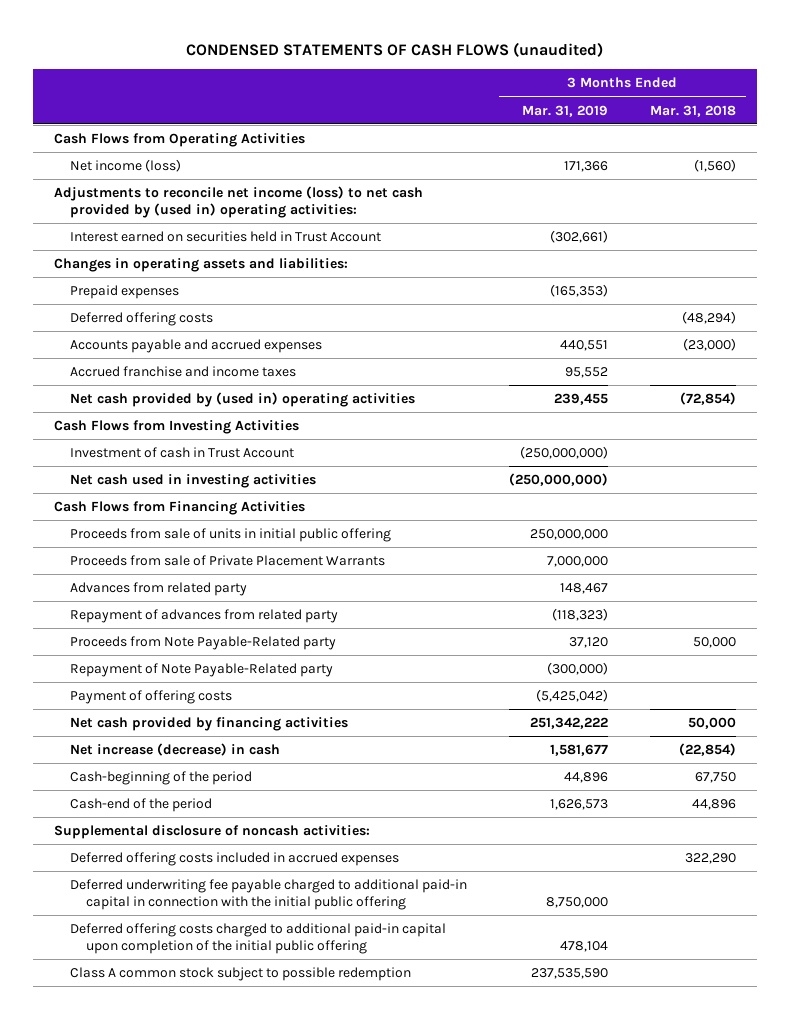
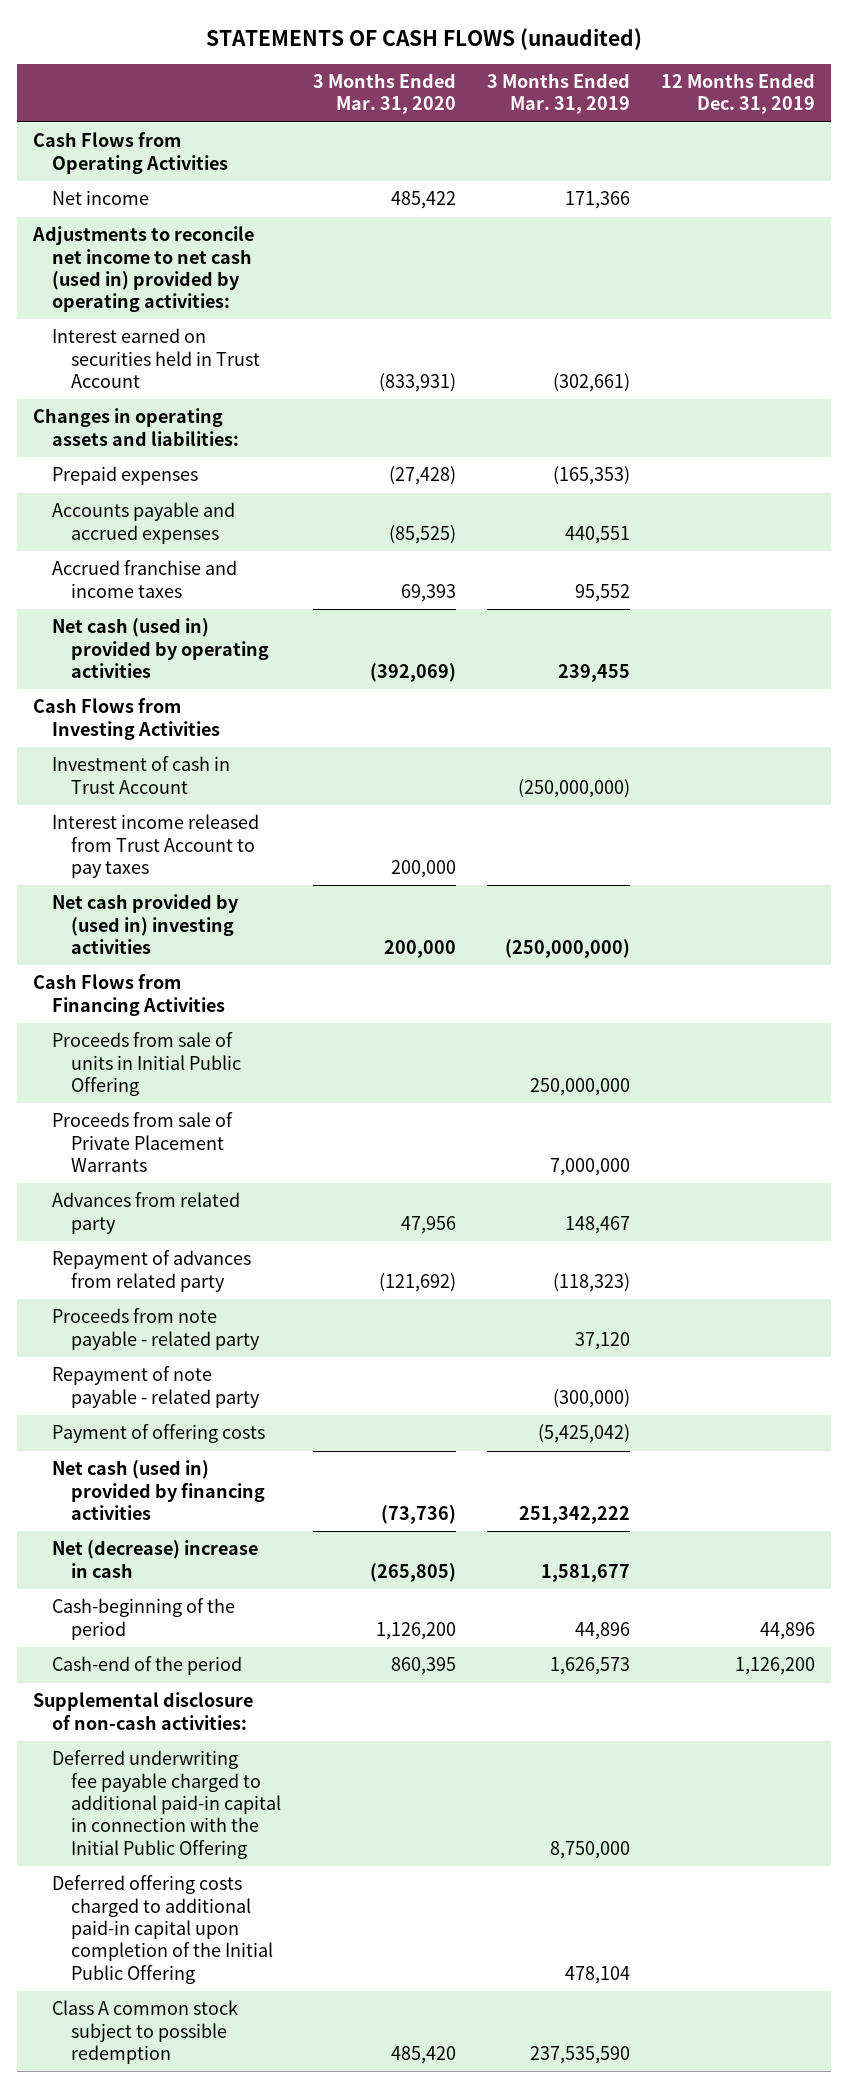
[185,41,603,57] CONDENSED STATEMENTS OF CASH FLOWS (unaudited) -> [206,27,643,50] STATEMENTS OF CASH FLOWS (unaudited)
[649,104,736,117] Mar. 31, 2018 -> none
none -> [312,73,456,115] 3 Months Ended Mar. 31, 2020
none -> [661,73,816,115] 12 Months Ended Dec. 31, 2019
[70,159,182,173] Net income (loss) -> [52,190,150,206] Net income
[54,186,424,218] Adjustments to reconcile net income (loss) to net cash provided by (used in) operating activities: -> [32,226,255,313] Adjustments to reconcile net income to net cash (used in) provided by operating activities:
[70,312,214,327] Deferred offering costs -> none
[70,392,416,408] Net cash provided by (used in) operating activities -> [52,618,270,678] Net cash (used in) provided by operating activities
none -> [52,814,260,878] Interest income released from Trust Account to pay taxes
[70,474,317,489] Net cash used in investing activities -> [52,894,240,954] Net cash provided by (used in) investing activities
[70,528,392,543] Proceeds from sale of units in initial public offering -> [52,1032,242,1096] Proceeds from sale of units in Initial Public Offering
[70,636,337,651] Proceeds from Note Payable-Related party -> [52,1308,261,1350] Proceeds from note payable - related party
[70,663,334,678] Repayment of Note Payable-Related party -> [52,1366,261,1408] Repayment of note payable - related party
[70,717,349,732] Net cash provided by financing activities -> [52,1460,266,1520] Net cash (used in) provided by financing activities
[70,743,281,757] Net increase (decrease) in cash -> [52,1540,259,1578] Net (decrease) increase in cash
[70,852,400,867] Deferred offering costs included in accrued expenses -> none
[54,825,371,840] Supplemental disclosure of noncash activities: -> [33,1692,254,1730] Supplemental disclosure of non-cash activities:
[70,879,468,910] Deferred underwriting fee payable charged to additional paid-in capital in connection with the initial public offering -> [52,1750,282,1859] Deferred underwriting fee payable charged to additional paid-in capital in connection with the Initial Public Offering
[70,923,447,954] Deferred offering costs charged to additional paid-in capital upon completion of the initial public offering -> [52,1875,274,1984] Deferred offering costs charged to additional paid-in capital upon completion of the Initial Public Offering

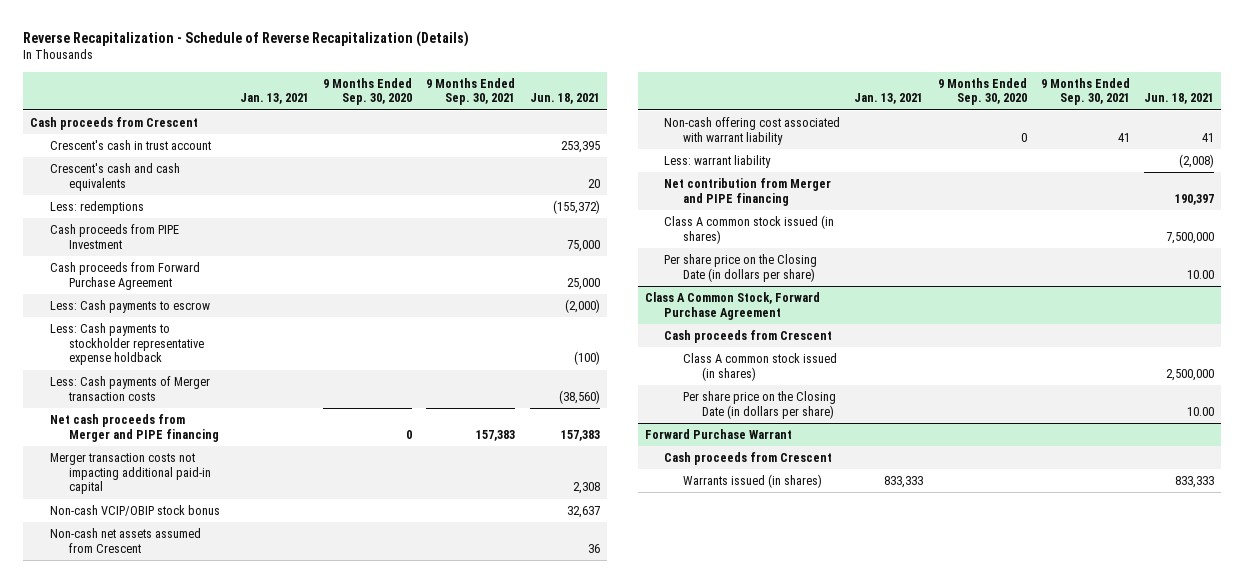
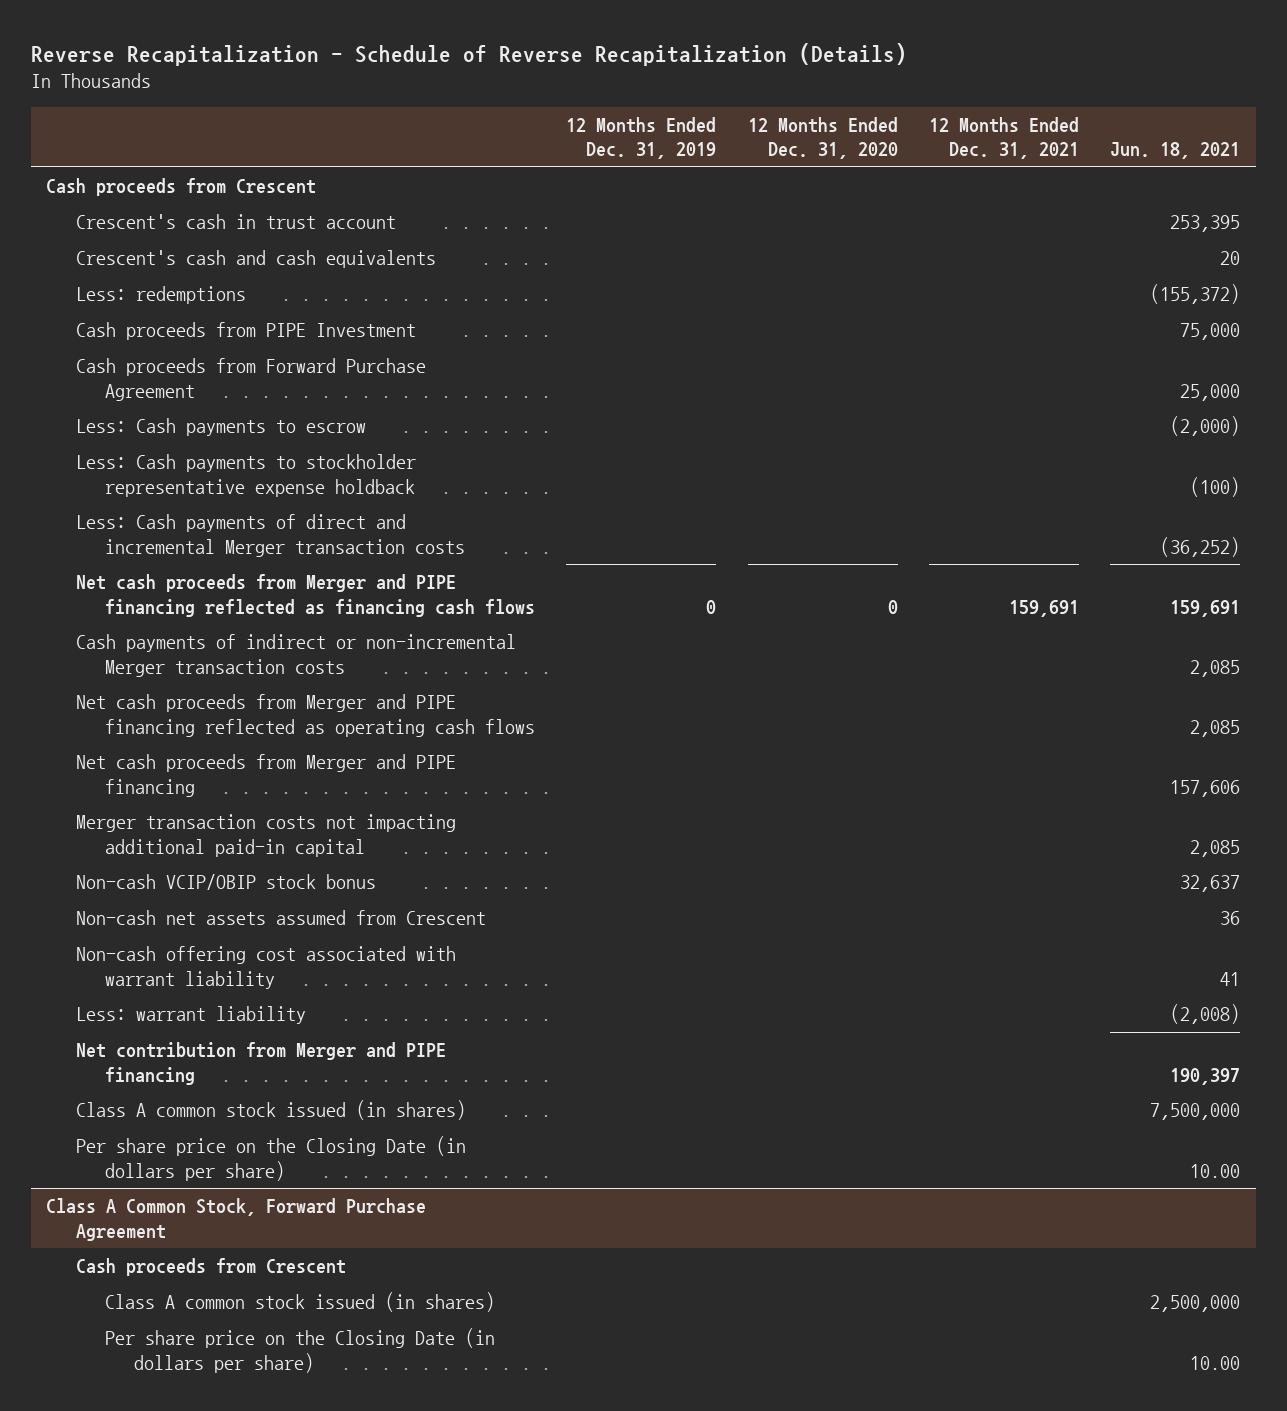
[239,93,309,105] Jan. 13, 2021 -> none
[323,77,413,106] 9 Months Ended Sep. 30, 2020 -> none
[426,77,516,106] 9 Months Ended Sep. 30, 2021 -> none
none -> [566,116,717,160] 12 Months Ended Dec. 31, 2019
none -> [747,116,898,160] 12 Months Ended Dec. 31, 2020
none -> [929,116,1080,160] 12 Months Ended Dec. 31, 2021
[49,376,210,401] Less: Cash payments of Merger transaction costs -> [75,514,465,557] Less: Cash payments of direct and incremental Merger transaction costs
[558,389,600,404] (38,560) -> [1160,536,1241,557] (36,252)
none -> [75,574,535,617] Net cash proceeds from Merger and PIPE financing reflected as financing cash flows
none -> [75,634,516,677] Cash payments of indirect or non-incremental Merger transaction costs
none -> [75,694,535,737] Net cash proceeds from Merger and PIPE financing reflected as operating cash flows
[560,429,600,441] 157,383 -> [1170,779,1241,797] 157,606
[572,482,600,495] 2,308 -> [1190,839,1241,857] 2,085
[644,429,792,440] Forward Purchase Warrant -> none
[663,452,832,466] Cash proceeds from Crescent -> none
[682,474,822,489] Warrants issued (in shares) -> none

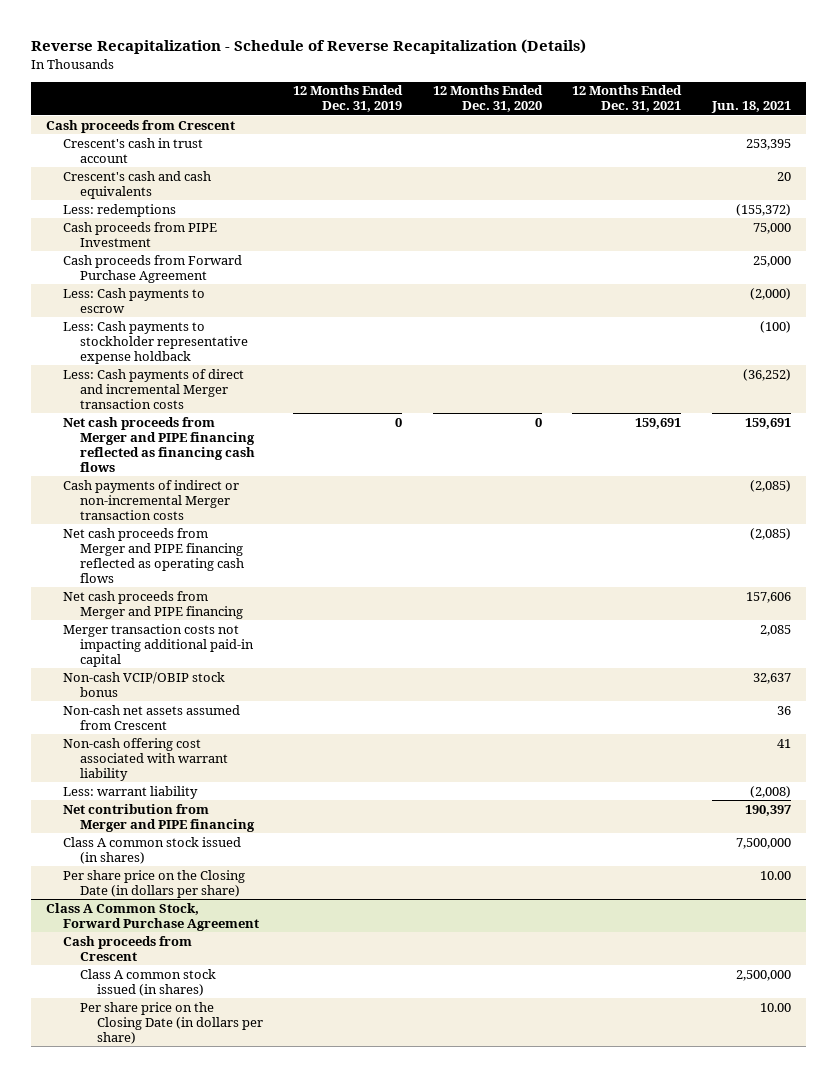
[1190,659,1241,677] 2,085 -> [749,479,791,492] (2,085)
[1190,719,1241,737] 2,085 -> [749,527,791,540] (2,085)

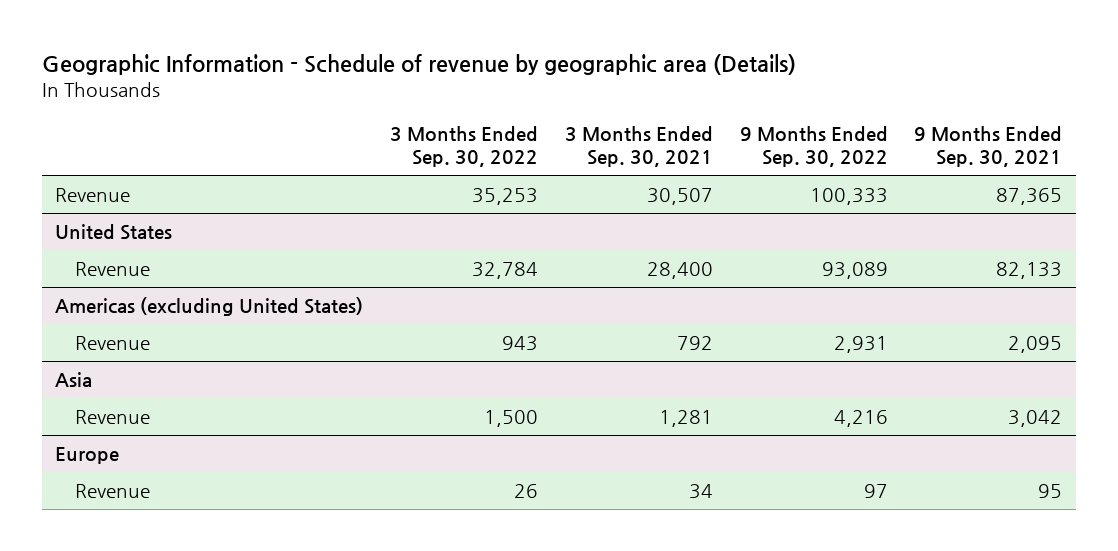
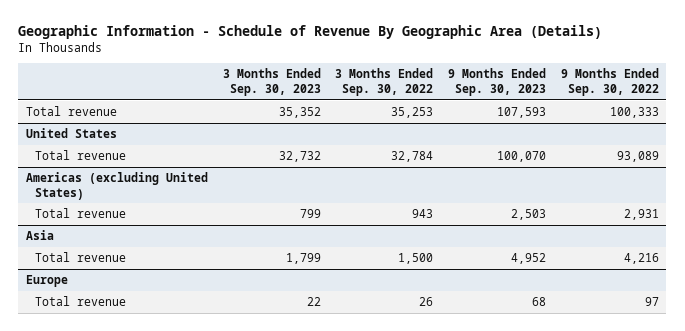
[41,54,796,76] Geographic Information - Schedule of revenue by geographic area (Details) -> [18,25,603,40] Geographic Information - Schedule of Revenue By Geographic Area (Details)
[564,126,713,168] 3 Months Ended Sep. 30, 2021 -> none
[914,126,1063,168] 9 Months Ended Sep. 30, 2021 -> none
none -> [222,68,321,96] 3 Months Ended Sep. 30, 2023
none -> [448,68,547,96] 9 Months Ended Sep. 30, 2023
[55,188,131,203] Revenue -> [25,106,117,117] Total revenue
[74,262,150,277] Revenue -> [34,150,126,161] Total revenue
[74,336,150,351] Revenue -> [34,208,126,219] Total revenue
[74,410,150,425] Revenue -> [34,252,126,263] Total revenue
[74,484,150,499] Revenue -> [34,296,126,307] Total revenue

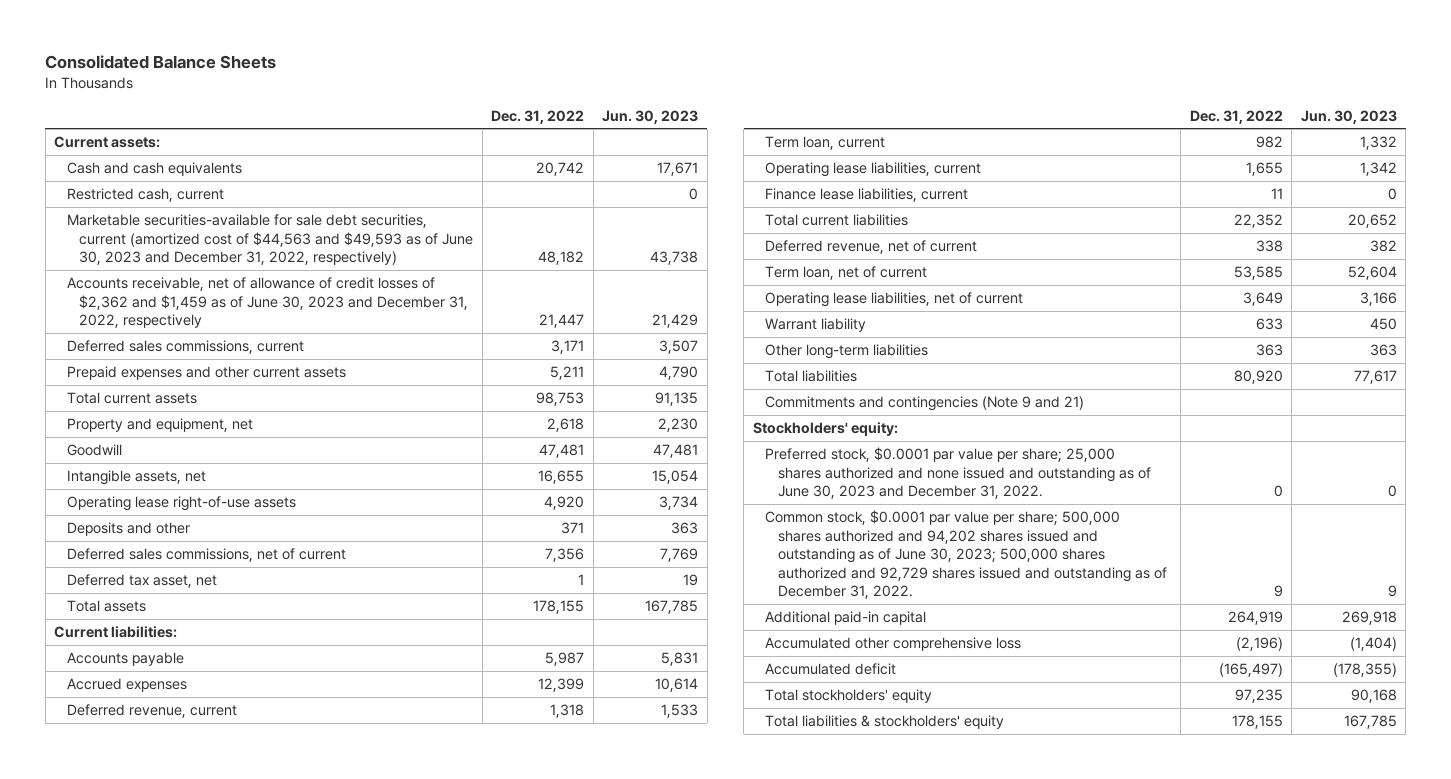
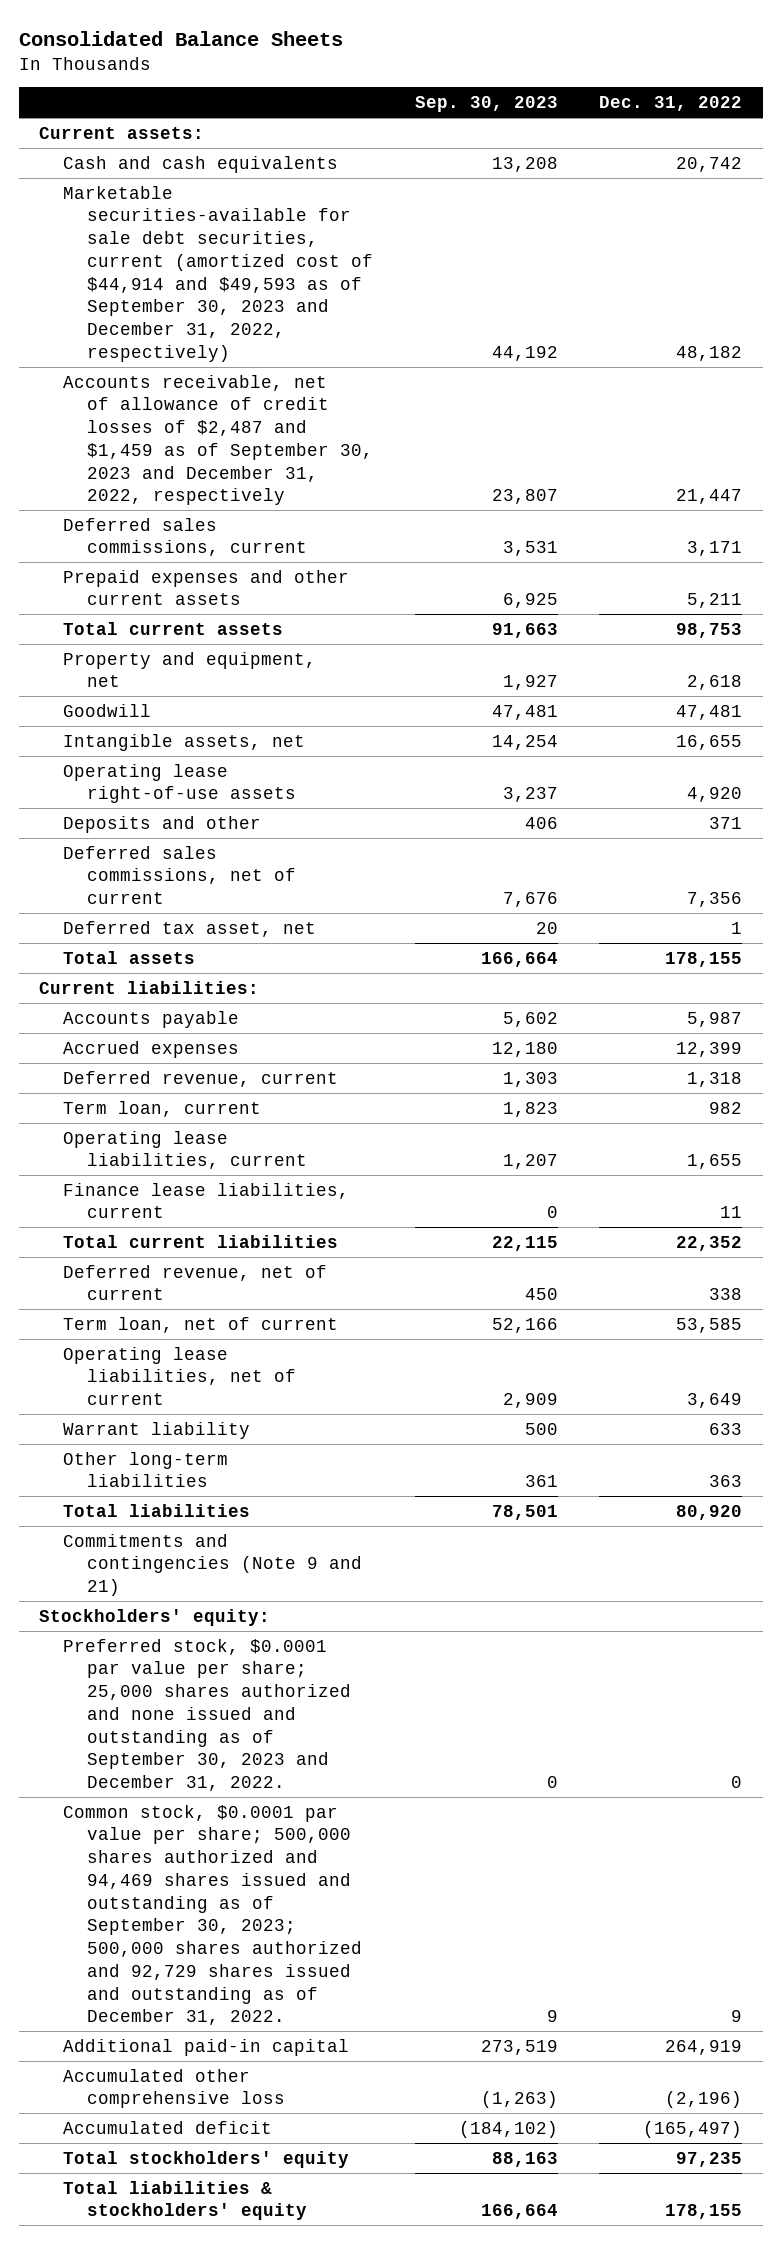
[602,109,699,124] Jun. 30, 2023 -> none
none -> [414,96,558,113] Sep. 30, 2023
[66,188,224,203] Restricted cash, current -> none
[66,214,474,266] Marketable securities-available for sale debt securities, current (amortized cost of $44,563 and $49,593 as of June 30, 2023 and December 31, 2022, respectively) -> [63,185,374,362] Marketable securities-available for sale debt securities, current (amortized cost of $44,914 and $49,593 as of September 30, 2023 and December 31, 2022, respectively)
[66,277,469,329] Accounts receivable, net of allowance of credit losses of $2,362 and $1,459 as of June 30, 2023 and December 31, 2022, respectively -> [63,374,374,506] Accounts receivable, net of allowance of credit losses of $2,487 and $1,459 as of September 30, 2023 and December 31, 2022, respectively
[765,447,1151,500] Preferred stock, $0.0001 par value per share; 25,000 shares authorized and none issued and outstanding as of June 30, 2023 and December 31, 2022. -> [63,1638,352,1792] Preferred stock, $0.0001 par value per share; 25,000 shares authorized and none issued and outstanding as of September 30, 2023 and December 31, 2022.
[765,510,1167,600] Common stock, $0.0001 par value per share; 500,000 shares authorized and 94,202 shares issued and outstanding as of June 30, 2023; 500,000 shares authorized and 92,729 shares issued and outstanding as of December 31, 2022. -> [63,1804,363,2026] Common stock, $0.0001 par value per share; 500,000 shares authorized and 94,469 shares issued and outstanding as of September 30, 2023; 500,000 shares authorized and 92,729 shares issued and outstanding as of December 31, 2022.

